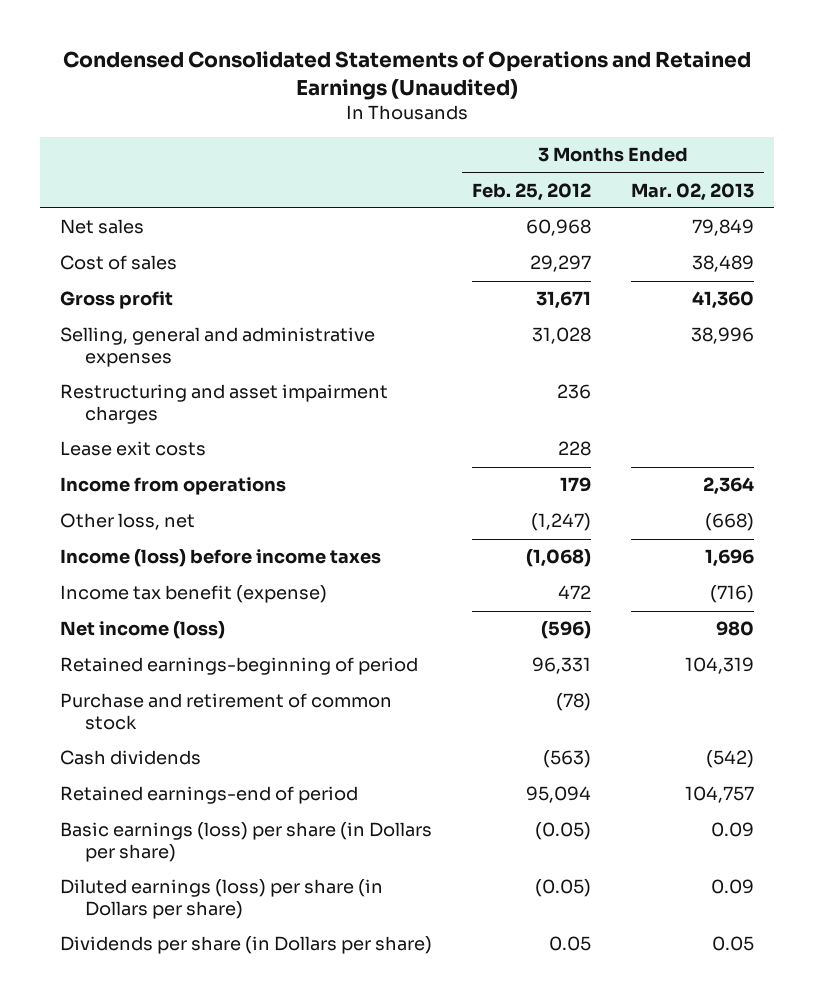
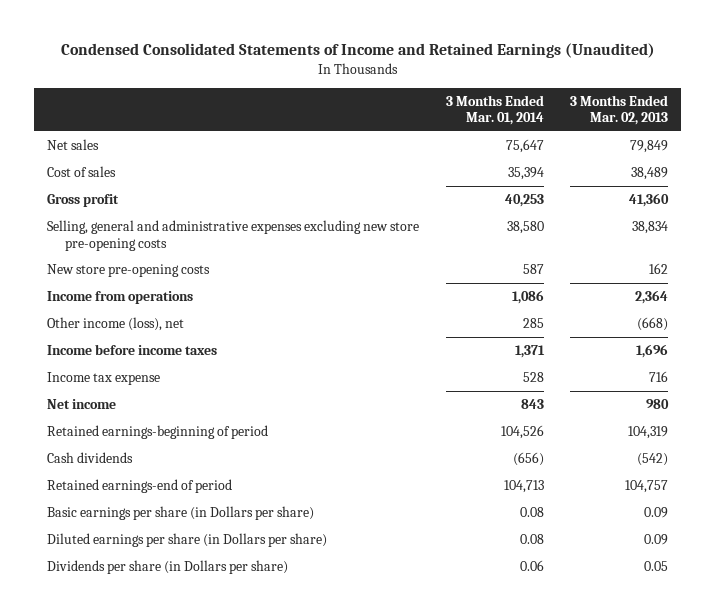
[62,51,751,100] Condensed Consolidated Statements of Operations and Retained Earnings (Unaudited) -> [60,43,655,59] Condensed Consolidated Statements of Income and Retained Earnings (Unaudited)
[471,182,591,201] Feb. 25, 2012 -> none
none -> [445,94,544,126] 3 Months Ended Mar. 01, 2014
[59,384,388,424] Restructuring and asset impairment charges -> none
[59,441,206,457] Lease exit costs -> none
[59,327,375,367] Selling, general and administrative expenses -> [47,219,420,251] Selling, general and administrative expenses excluding new store pre-opening costs
[690,327,754,345] 38,996 -> [631,220,668,234] 38,834
none -> [47,263,211,277] New store pre-opening costs
[59,513,195,531] Other loss, net -> [47,316,185,331] Other income (loss), net
[59,549,381,568] Income (loss) before income taxes -> [47,343,218,355] Income before income taxes
[59,585,327,604] Income tax benefit (expense) -> [47,371,161,385] Income tax expense
[709,585,754,604] (716) -> [648,370,668,382] 716
[59,621,225,640] Net income (loss) -> [47,398,117,409] Net income
[59,693,392,730] Purchase and retirement of common stock -> none
[59,822,432,862] Basic earnings (loss) per share (in Dollars per share) -> [47,505,315,520] Basic earnings per share (in Dollars per share)
[59,879,383,919] Diluted earnings (loss) per share (in Dollars per share) -> [47,532,328,547] Diluted earnings per share (in Dollars per share)

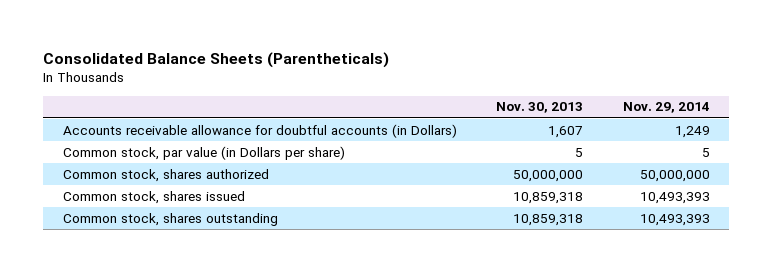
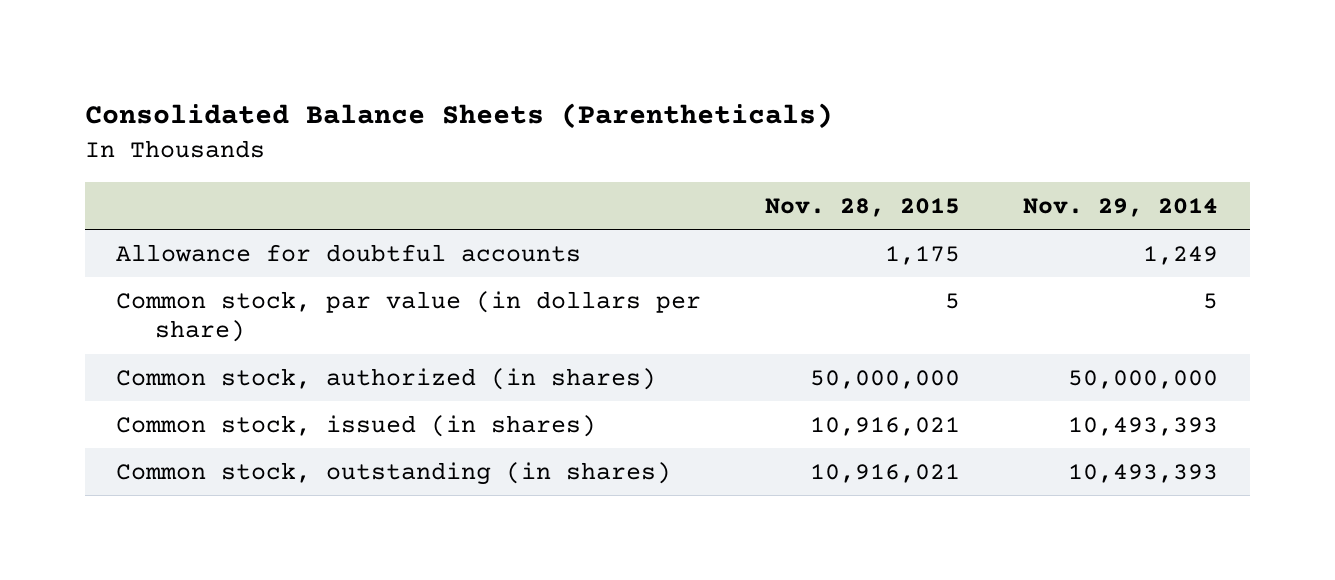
[496,102,584,114] Nov. 30, 2013 -> none
none -> [764,197,960,217] Nov. 28, 2015
[62,123,457,138] Accounts receivable allowance for doubtful accounts (in Dollars) -> [116,243,582,262] Allowance for doubtful accounts
[62,145,345,160] Common stock, par value (in Dollars per share) -> [116,290,702,343] Common stock, par value (in dollars per share)
[62,168,269,182] Common stock, shares authorized -> [116,367,657,390] Common stock, authorized (in shares)
[62,190,245,204] Common stock, shares issued -> [116,414,597,437] Common stock, issued (in shares)
[62,212,278,226] Common stock, shares outstanding -> [116,461,672,485] Common stock, outstanding (in shares)

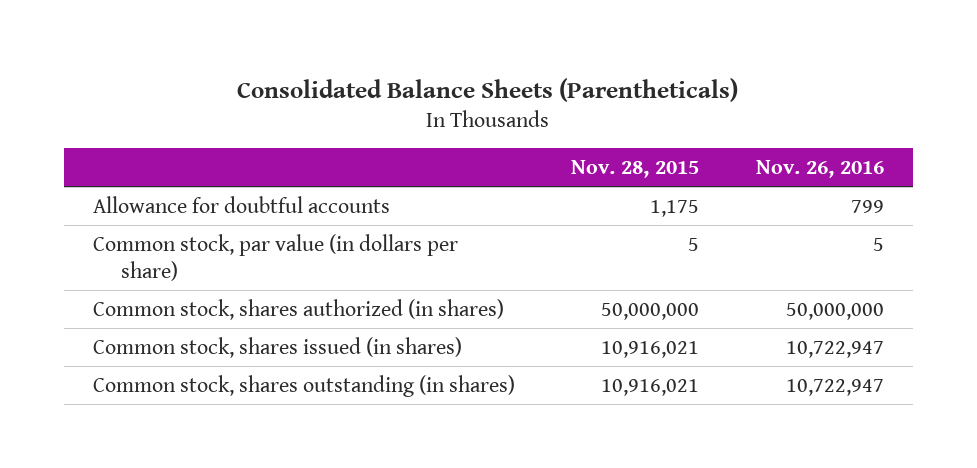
[1023,197,1219,217] Nov. 29, 2014 -> none
none -> [756,159,885,178] Nov. 26, 2016
[116,367,657,390] Common stock, authorized (in shares) -> [92,298,504,320] Common stock, shares authorized (in shares)
[116,414,597,437] Common stock, issued (in shares) -> [92,336,462,358] Common stock, shares issued (in shares)
[116,461,672,485] Common stock, outstanding (in shares) -> [92,374,515,397] Common stock, shares outstanding (in shares)

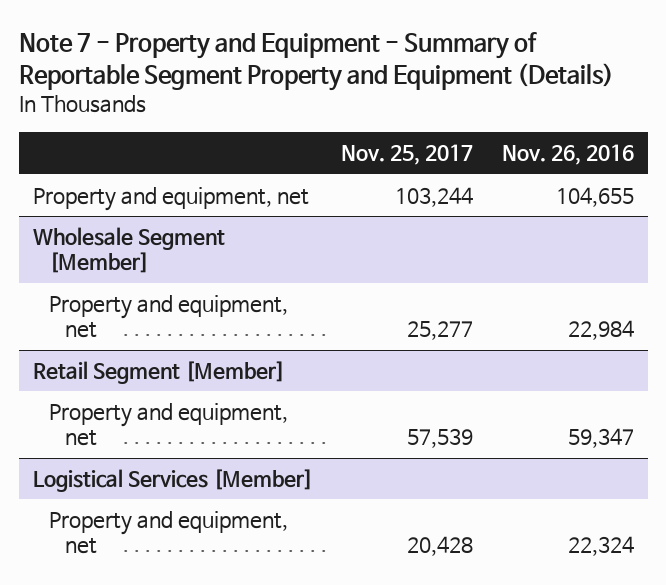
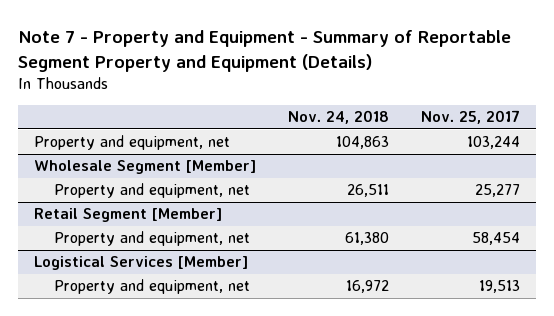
[501,144,634,166] Nov. 26, 2016 -> none
none -> [288,110,390,125] Nov. 24, 2018
[407,428,474,449] 57,539 -> [472,232,521,246] 58,454
[407,536,474,557] 20,428 -> [479,280,521,294] 19,513

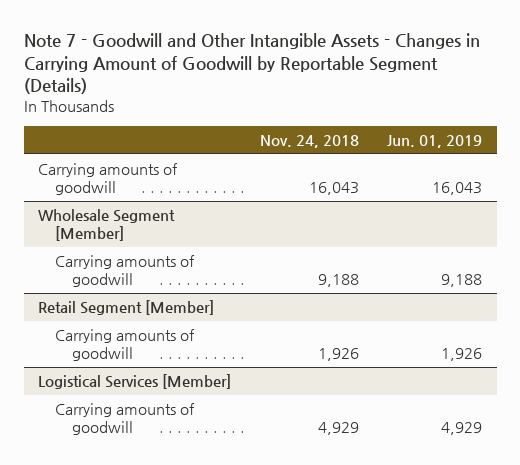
[17,29,511,72] Note 7 - Property and Equipment - Summary of Reportable Segment Property and Equipment (Details) -> [23,33,480,95] Note 7 - Goodwill and Other Intangible Assets - Changes in Carrying Amount of Goodwill by Reportable Segment (Details)
[421,110,521,125] Nov. 25, 2017 -> none
none -> [387,134,483,148] Jun. 01, 2019
[33,135,230,151] Property and equipment, net -> none
none -> [37,163,178,195] Carrying amounts of goodwill
[54,183,251,199] Property and equipment, net -> none
none -> [54,255,195,287] Carrying amounts of goodwill
[54,231,251,247] Property and equipment, net -> none
none -> [54,329,195,361] Carrying amounts of goodwill
[54,279,251,295] Property and equipment, net -> none
none -> [54,403,195,435] Carrying amounts of goodwill

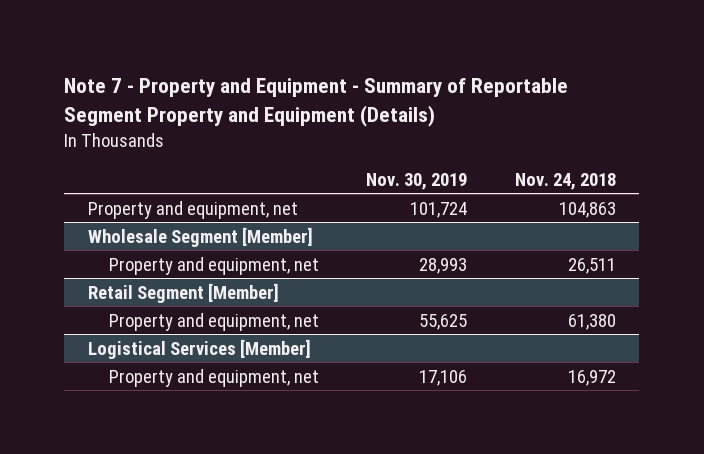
[23,33,480,95] Note 7 - Goodwill and Other Intangible Assets - Changes in Carrying Amount of Goodwill by Reportable Segment (Details) -> [64,78,569,127] Note 7 - Property and Equipment - Summary of Reportable Segment Property and Equipment (Details)
[387,134,483,148] Jun. 01, 2019 -> none
none -> [366,172,468,190] Nov. 30, 2019
[37,163,178,195] Carrying amounts of goodwill -> none
none -> [88,200,299,219] Property and equipment, net
[54,255,195,287] Carrying amounts of goodwill -> none
none -> [108,256,319,275] Property and equipment, net
[54,329,195,361] Carrying amounts of goodwill -> none
none -> [108,312,319,331] Property and equipment, net
[54,403,195,435] Carrying amounts of goodwill -> none
none -> [108,368,319,387] Property and equipment, net

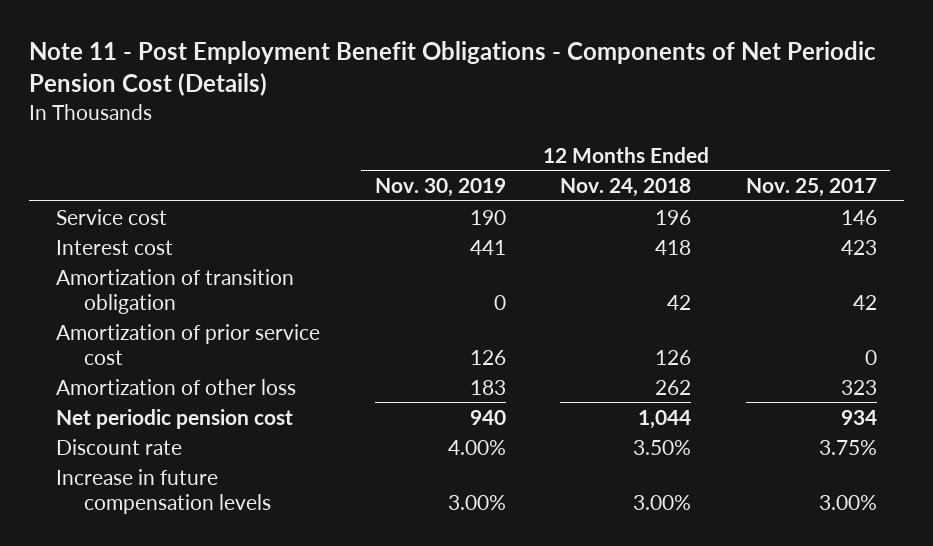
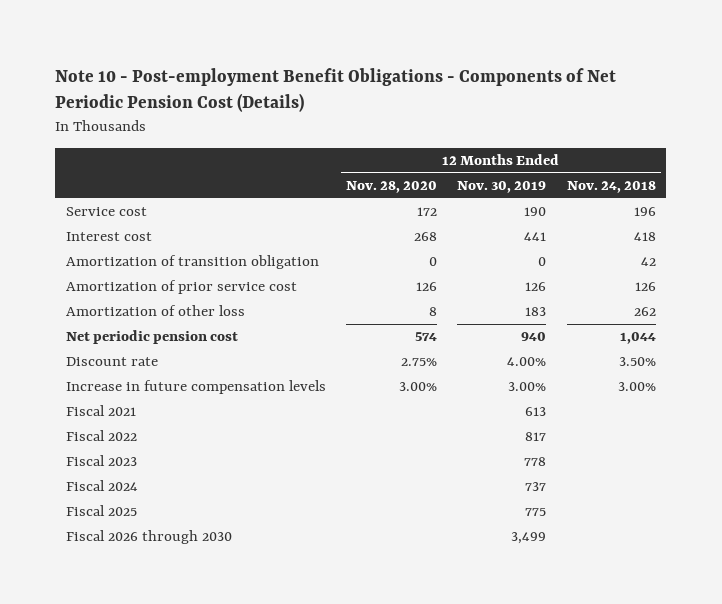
[28,41,876,97] Note 11 - Post Employment Benefit Obligations - Components of Net Periodic Pension Cost (Details) -> [55,67,617,112] Note 10 - Post-employment Benefit Obligations - Components of Net Periodic Pension Cost (Details)
[745,177,877,197] Nov. 25, 2017 -> none
none -> [346,180,438,193] Nov. 28, 2020
none -> [65,405,136,417] Fiscal 2021
none -> [65,430,137,442] Fiscal 2022
none -> [65,455,137,467] Fiscal 2023
none -> [65,480,138,492] Fiscal 2024
none -> [65,505,137,517] Fiscal 2025
none -> [65,530,232,545] Fiscal 2026 through 2030

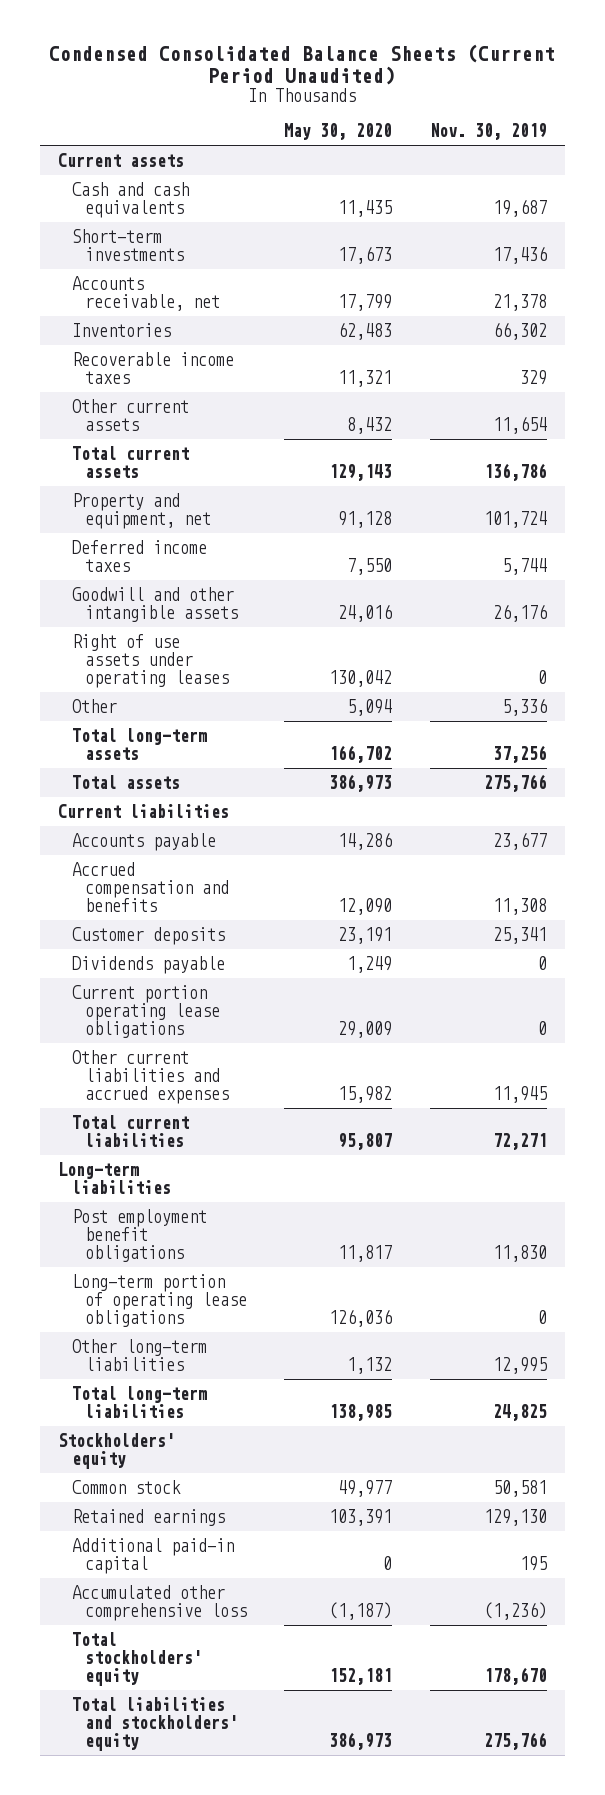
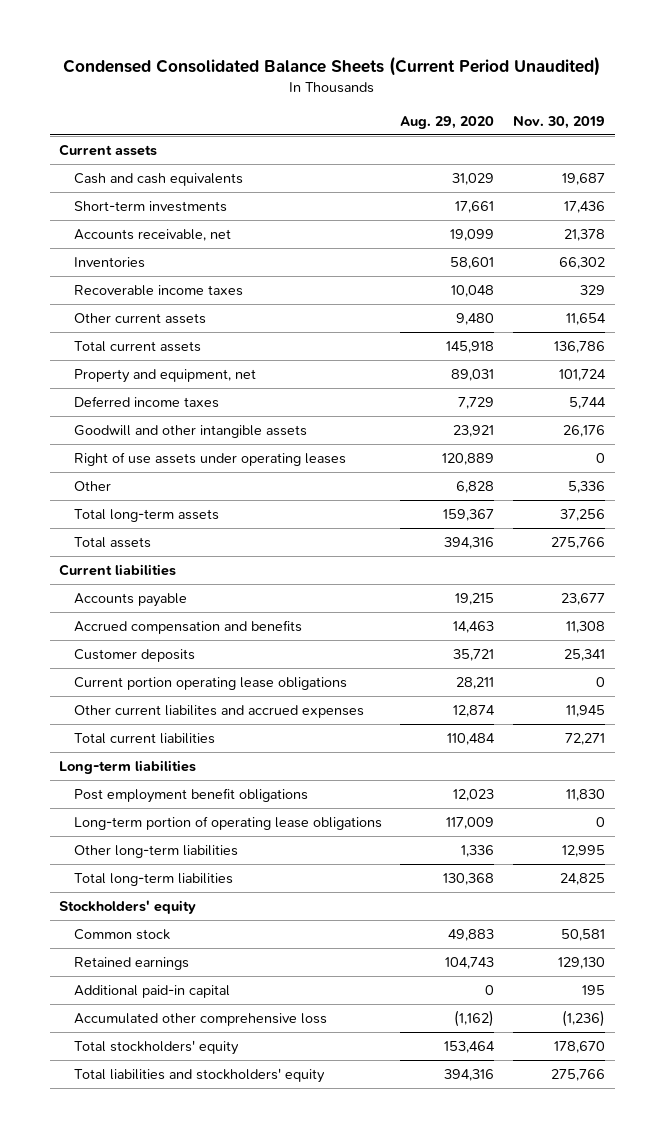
[284,123,393,141] May 30, 2020 -> none
none -> [400,115,495,129] Aug. 29, 2020
[71,955,225,974] Dividends payable -> none
[71,1049,230,1105] Other current liabilities and accrued expenses -> [73,705,364,719] Other current liabilites and accrued expenses

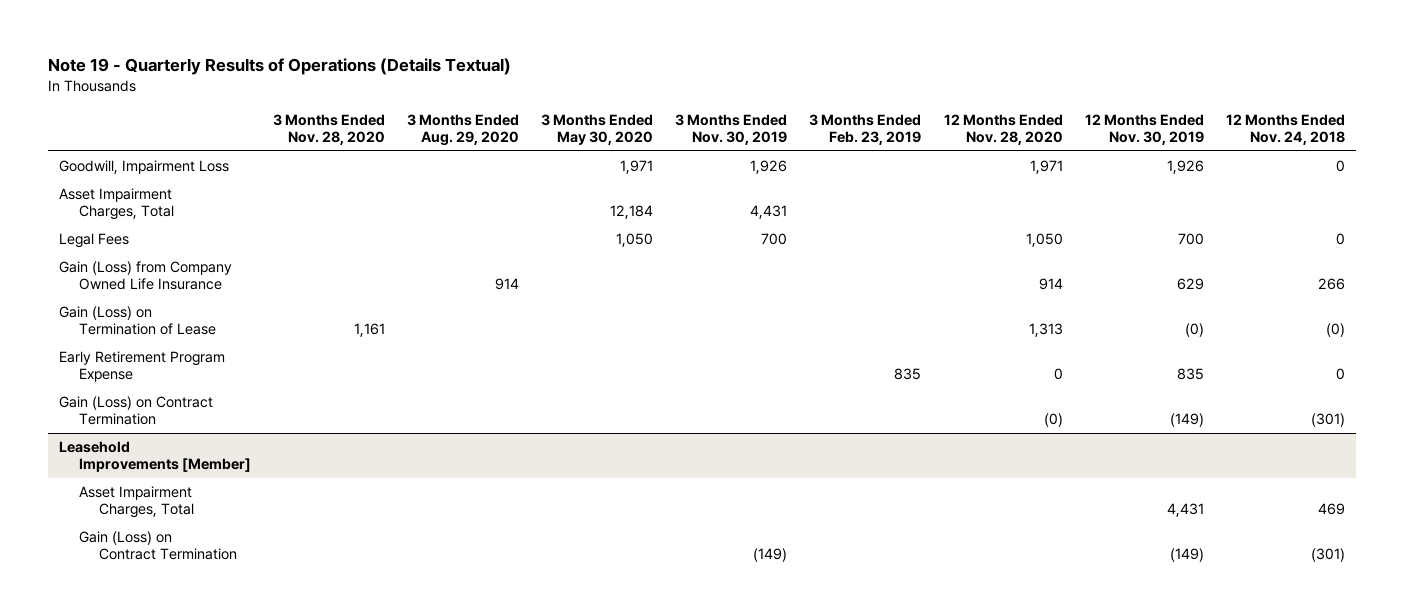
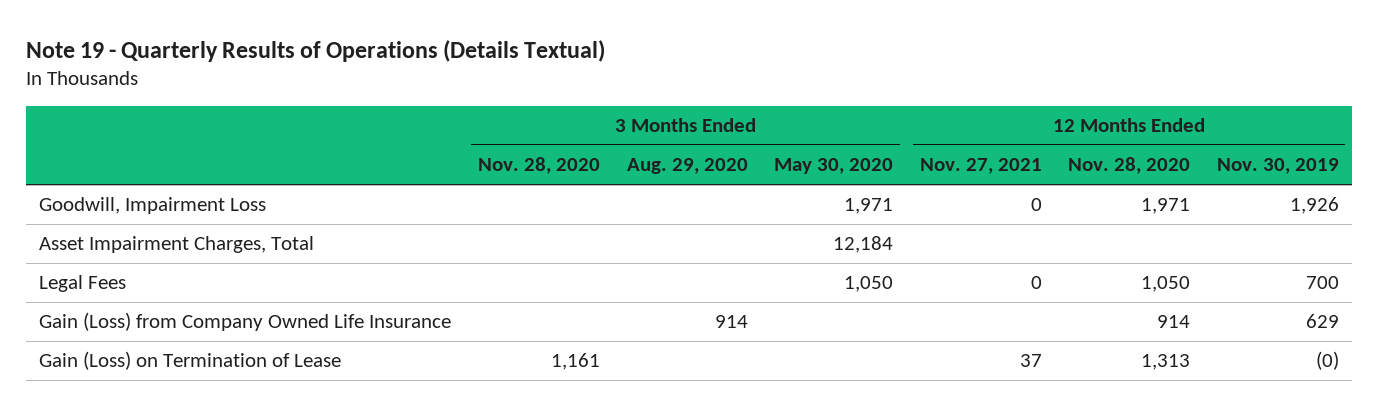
[675,113,788,145] 3 Months Ended Nov. 30, 2019 -> none
[809,113,922,145] 3 Months Ended Feb. 23, 2019 -> none
[1225,113,1345,145] 12 Months Ended Nov. 24, 2018 -> none
none -> [919,158,1042,175] Nov. 27, 2021
[58,351,225,383] Early Retirement Program Expense -> none
[58,396,213,426] Gain (Loss) on Contract Termination -> none
[58,441,251,473] Leasehold Improvements [Member] -> none
[78,486,194,519] Asset Impairment Charges, Total -> none
[78,531,237,561] Gain (Loss) on Contract Termination -> none

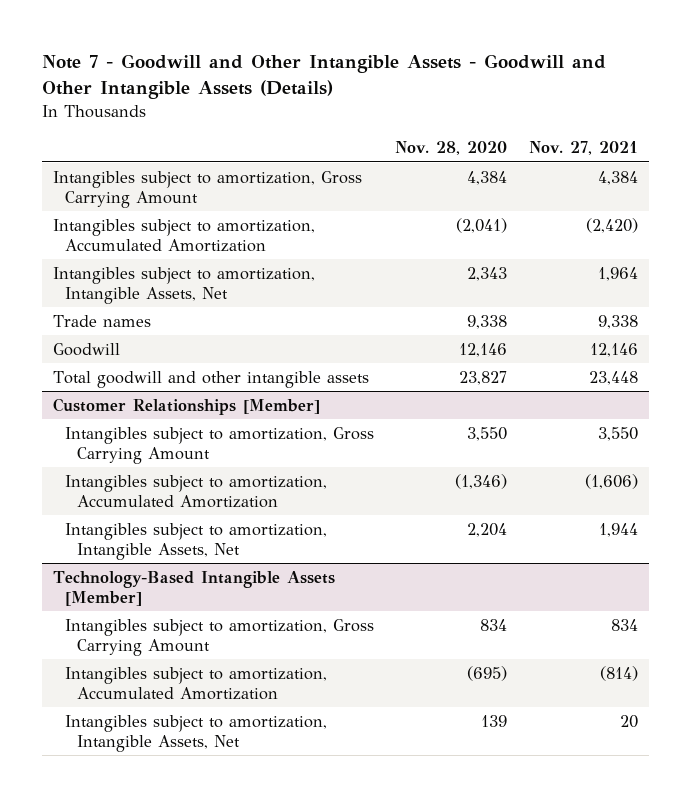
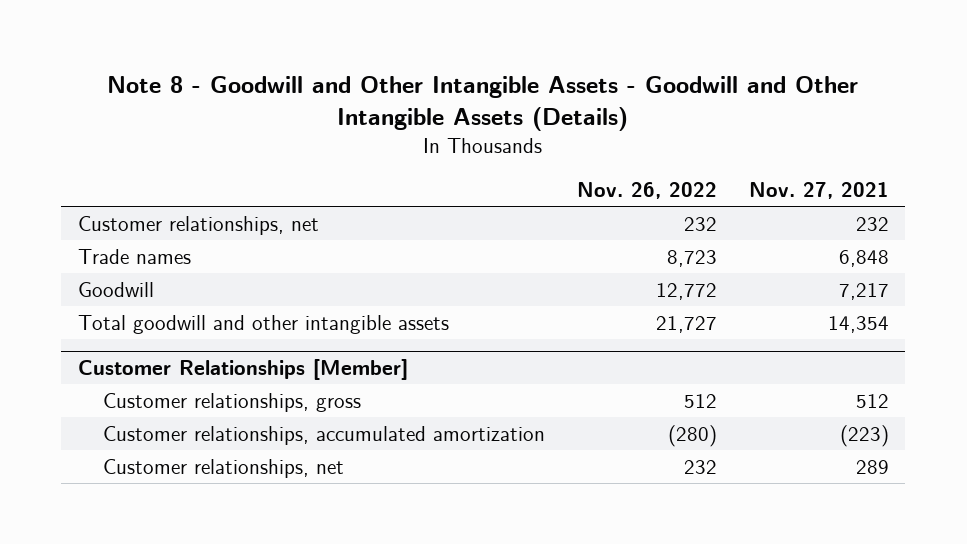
[42,54,607,100] Note 7 - Goodwill and Other Intangible Assets - Goodwill and Other Intangible Assets (Details) -> [107,76,859,132] Note 8 - Goodwill and Other Intangible Assets - Goodwill and Other Intangible Assets (Details)
[395,141,508,156] Nov. 28, 2020 -> none
none -> [576,182,717,200] Nov. 26, 2022
[53,170,363,209] Intangibles subject to amortization, Gross Carrying Amount -> none
[53,218,316,253] Intangibles subject to amortization, Accumulated Amortization -> none
[53,266,316,305] Intangibles subject to amortization, Intangible Assets, Net -> none
none -> [77,215,319,235] Customer relationships, net
[597,314,638,329] 9,338 -> [838,249,889,267] 6,848
[589,342,638,357] 12,146 -> [838,282,889,300] 7,217
[588,370,638,385] 23,448 -> [827,315,889,333] 14,354
[65,426,375,465] Intangibles subject to amortization, Gross Carrying Amount -> none
[65,522,328,561] Intangibles subject to amortization, Intangible Assets, Net -> none
[53,570,336,607] Technology-Based Intangible Assets [Member] -> none
[65,618,375,657] Intangibles subject to amortization, Gross Carrying Amount -> none
[65,666,328,701] Intangibles subject to amortization, Accumulated Amortization -> none
[65,714,328,753] Intangibles subject to amortization, Intangible Assets, Net -> none
none -> [102,392,361,412] Customer relationships, gross
[65,474,328,509] Intangibles subject to amortization, Accumulated Amortization -> [102,425,545,445] Customer relationships, accumulated amortization
[584,473,638,489] (1,606) -> [839,424,889,447] (223)
none -> [102,458,344,478] Customer relationships, net

